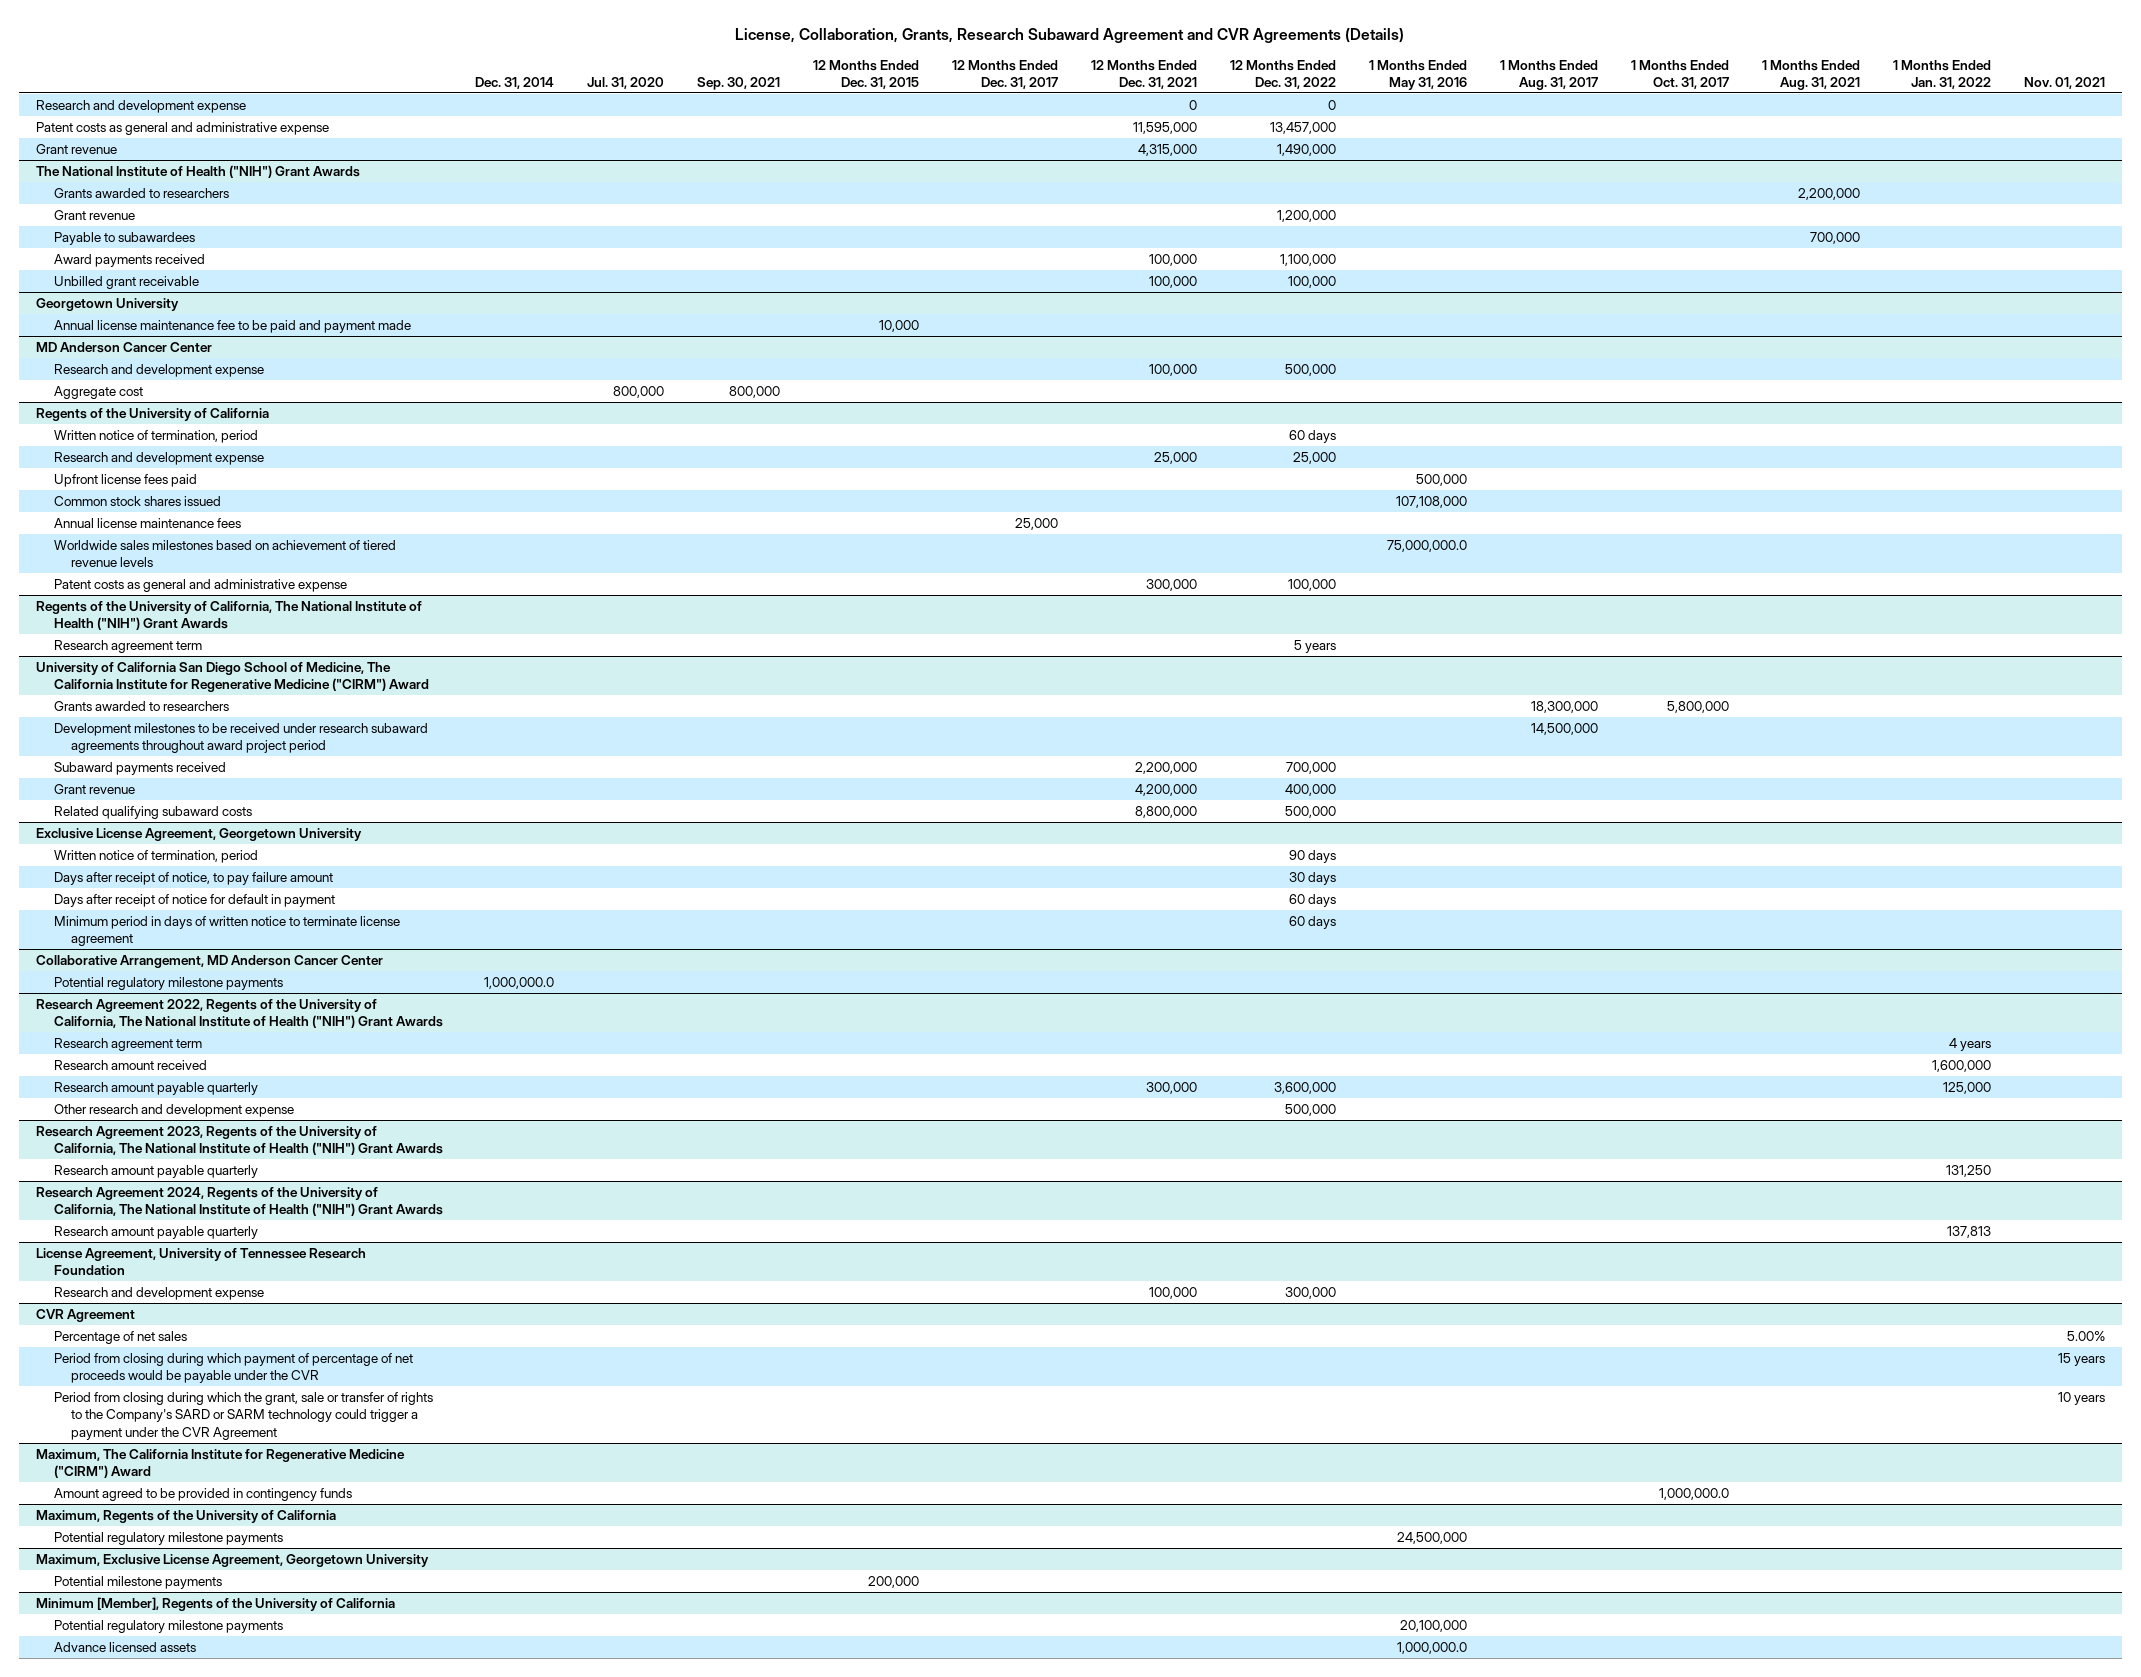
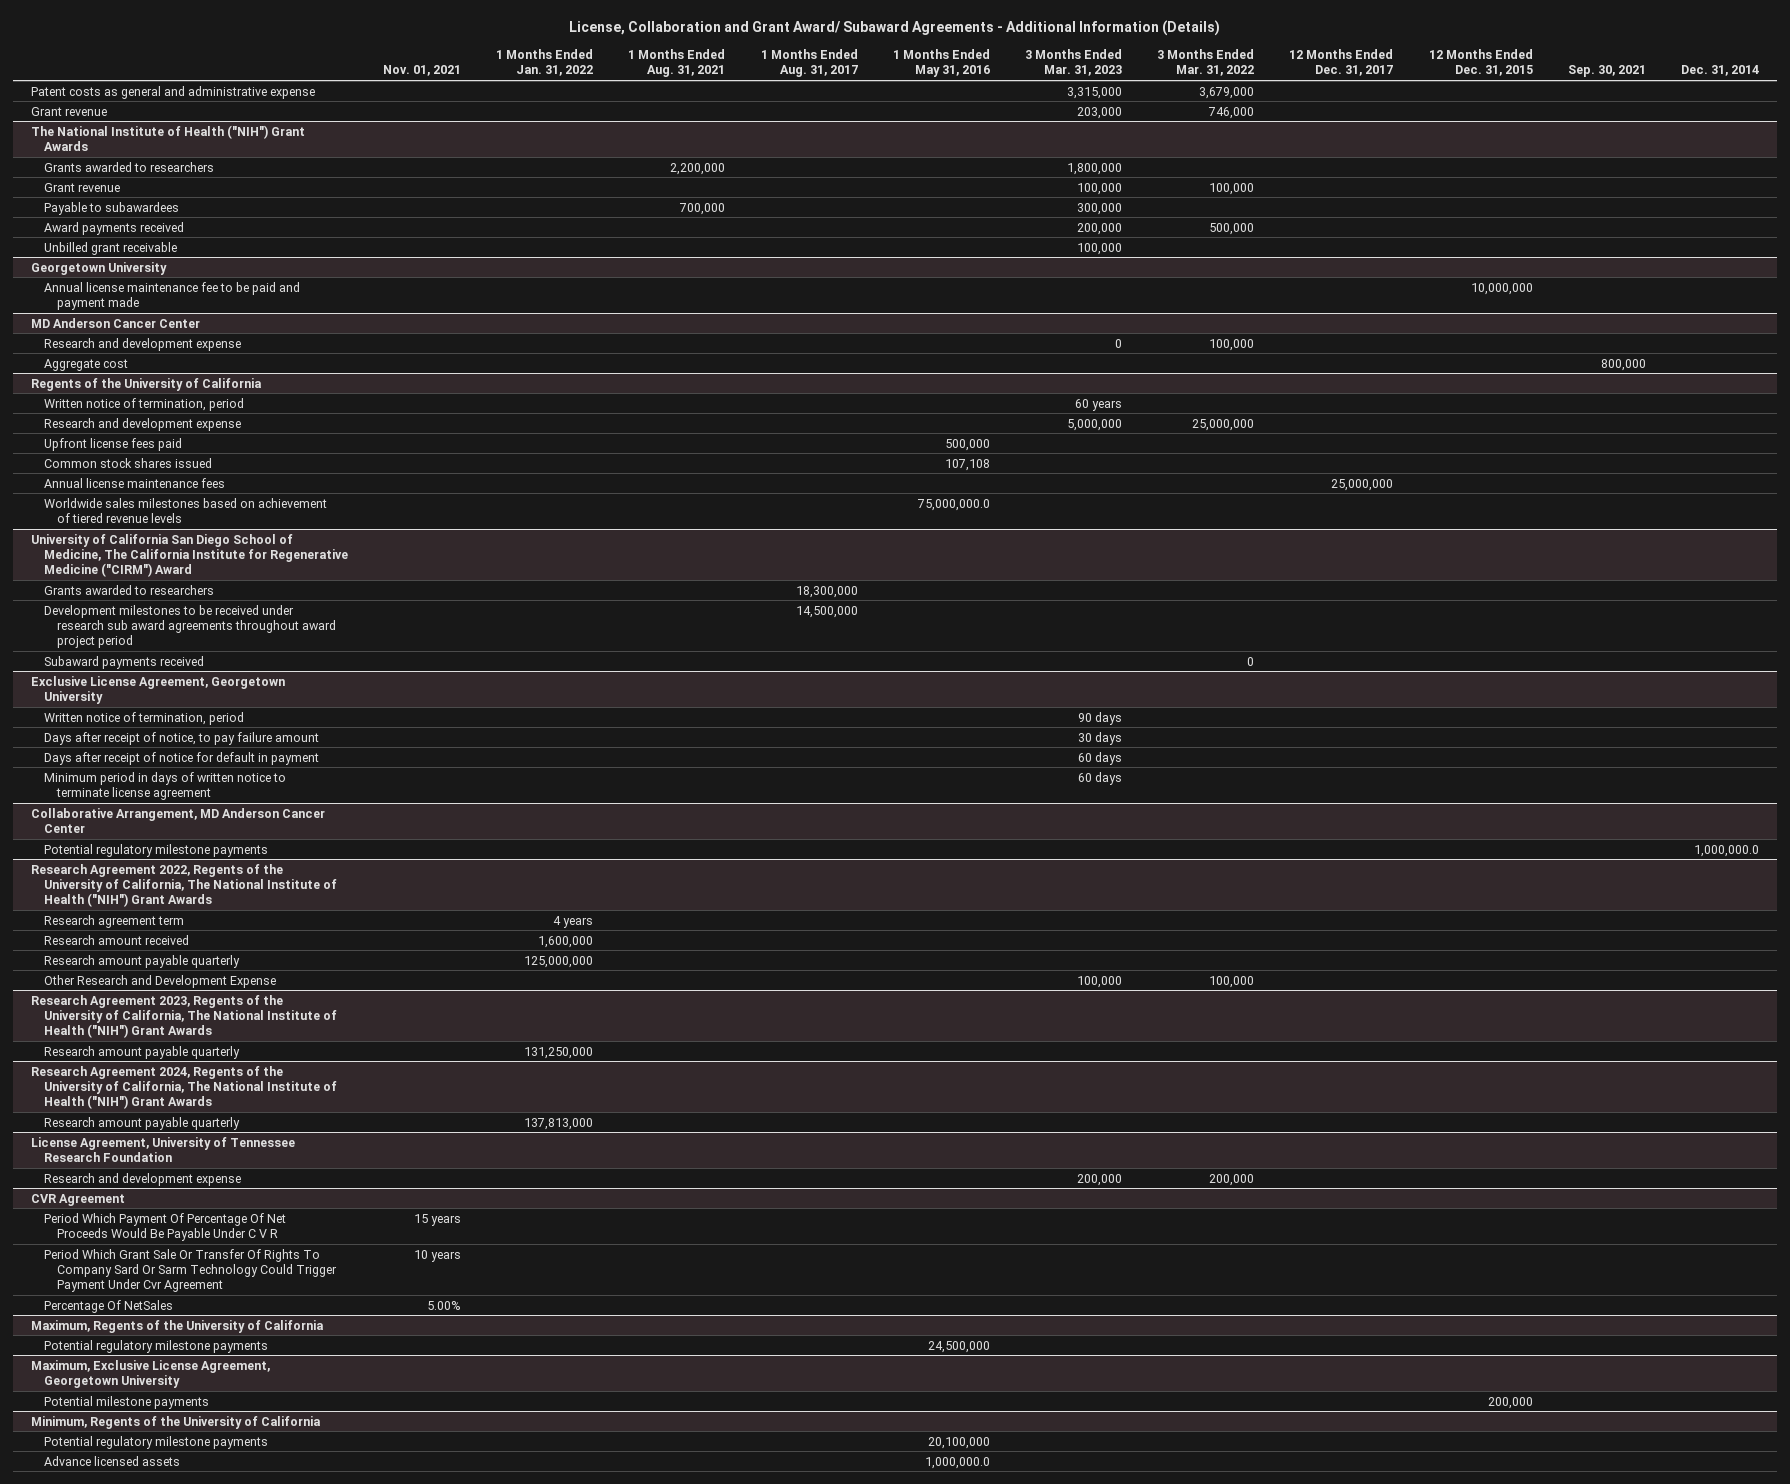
[735,28,1405,44] License, Collaboration, Grants, Research Subaward Agreement and CVR Agreements (Details) -> [568,20,1220,37] License, Collaboration and Grant Award/ Subaward Agreements - Additional Information (Details)
[587,77,665,90] Jul. 31, 2020 -> none
[1091,59,1198,90] 12 Months Ended Dec. 31, 2021 -> none
[1230,59,1337,90] 12 Months Ended Dec. 31, 2022 -> none
[1631,59,1730,90] 1 Months Ended Oct. 31, 2017 -> none
none -> [1025,49,1123,77] 3 Months Ended Mar. 31, 2023
none -> [1157,49,1255,77] 3 Months Ended Mar. 31, 2022
[35,99,246,113] Research and development expense -> none
[879,319,920,332] 10,000 -> [1470,282,1533,295] 10,000,000
[1396,495,1468,508] 107,108,000 -> [944,458,990,471] 107,108
[1015,517,1059,530] 25,000 -> [1331,478,1394,491] 25,000,000
[53,578,347,592] Patent costs as general and administrative expense -> none
[35,600,422,631] Regents of the University of California, The National Institute of Health ("NIH") Grant Awards -> none
[53,639,202,653] Research agreement term -> none
[53,722,428,754] Development milestones to be received under research subaward agreements throughout award project period -> [43,604,337,649] Development milestones to be received under research sub award agreements throughout award project period
[53,783,135,794] Grant revenue -> none
[53,805,252,819] Related qualifying subaward costs -> none
[1943,1081,1992,1094] 125,000 -> [524,955,594,968] 125,000,000
[53,1103,294,1117] Other research and development expense -> [43,974,276,988] Other Research and Development Expense
[1946,1164,1992,1177] 131,250 -> [524,1046,594,1059] 131,250,000
[1947,1225,1992,1238] 137,813 -> [524,1117,594,1130] 137,813,000
[53,1330,187,1344] Percentage of net sales -> none
[35,1448,405,1479] Maximum, The California Institute for Regenerative Medicine ("CIRM") Award -> none
[53,1487,352,1501] Amount agreed to be provided in contingency funds -> none
[53,1352,413,1384] Period from closing during which payment of percentage of net proceeds would be payable under the CVR -> [43,1212,286,1241] Period Which Payment Of Percentage Of Net Proceeds Would Be Payable Under C V R
[53,1391,433,1440] Period from closing during which the grant, sale or transfer of rights to the Company's SARD or SARM technology could trigger a payment under the CVR Agreement -> [43,1248,338,1293] Period Which Grant Sale Or Transfer Of Rights To Company Sard Or Sarm Technology Could Trigger Payment Under Cvr Agreement
none -> [43,1299,173,1313] Percentage Of NetSales
[35,1596,395,1611] Minimum [Member], Regents of the University of California -> [30,1415,321,1429] Minimum, Regents of the University of California

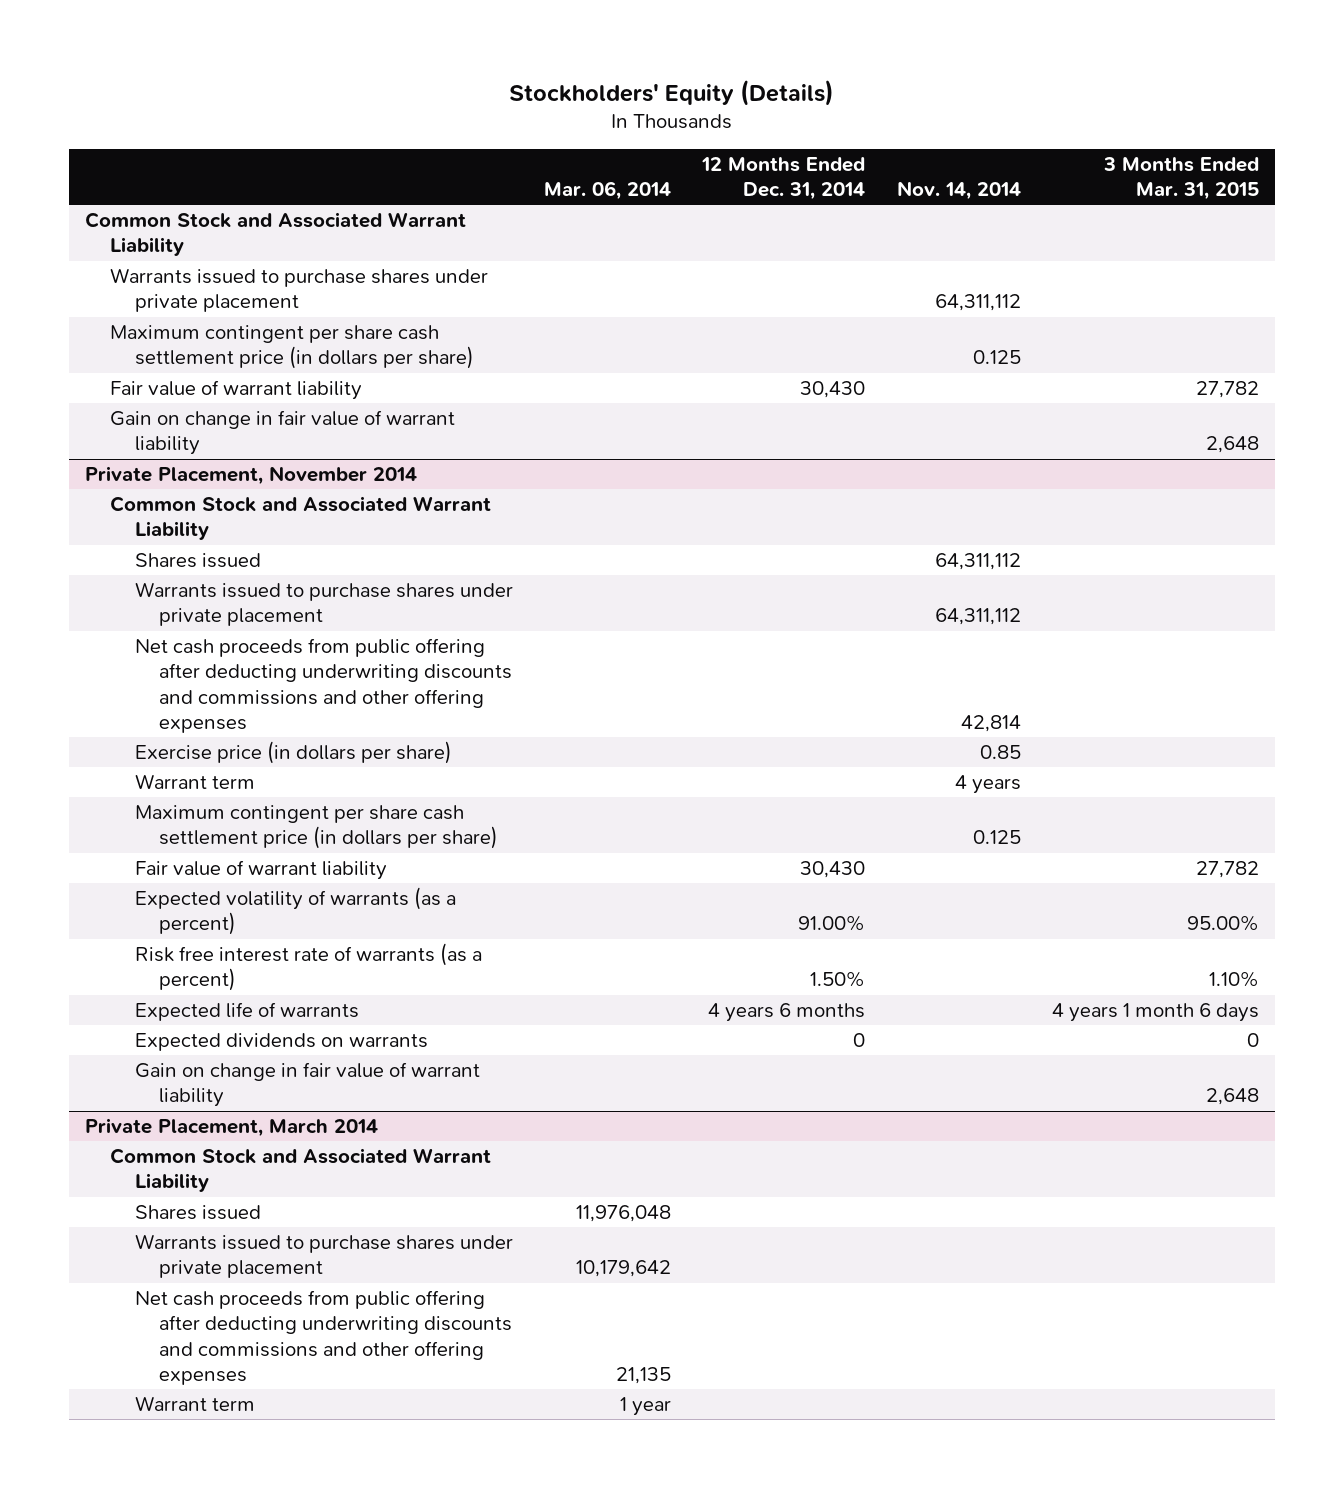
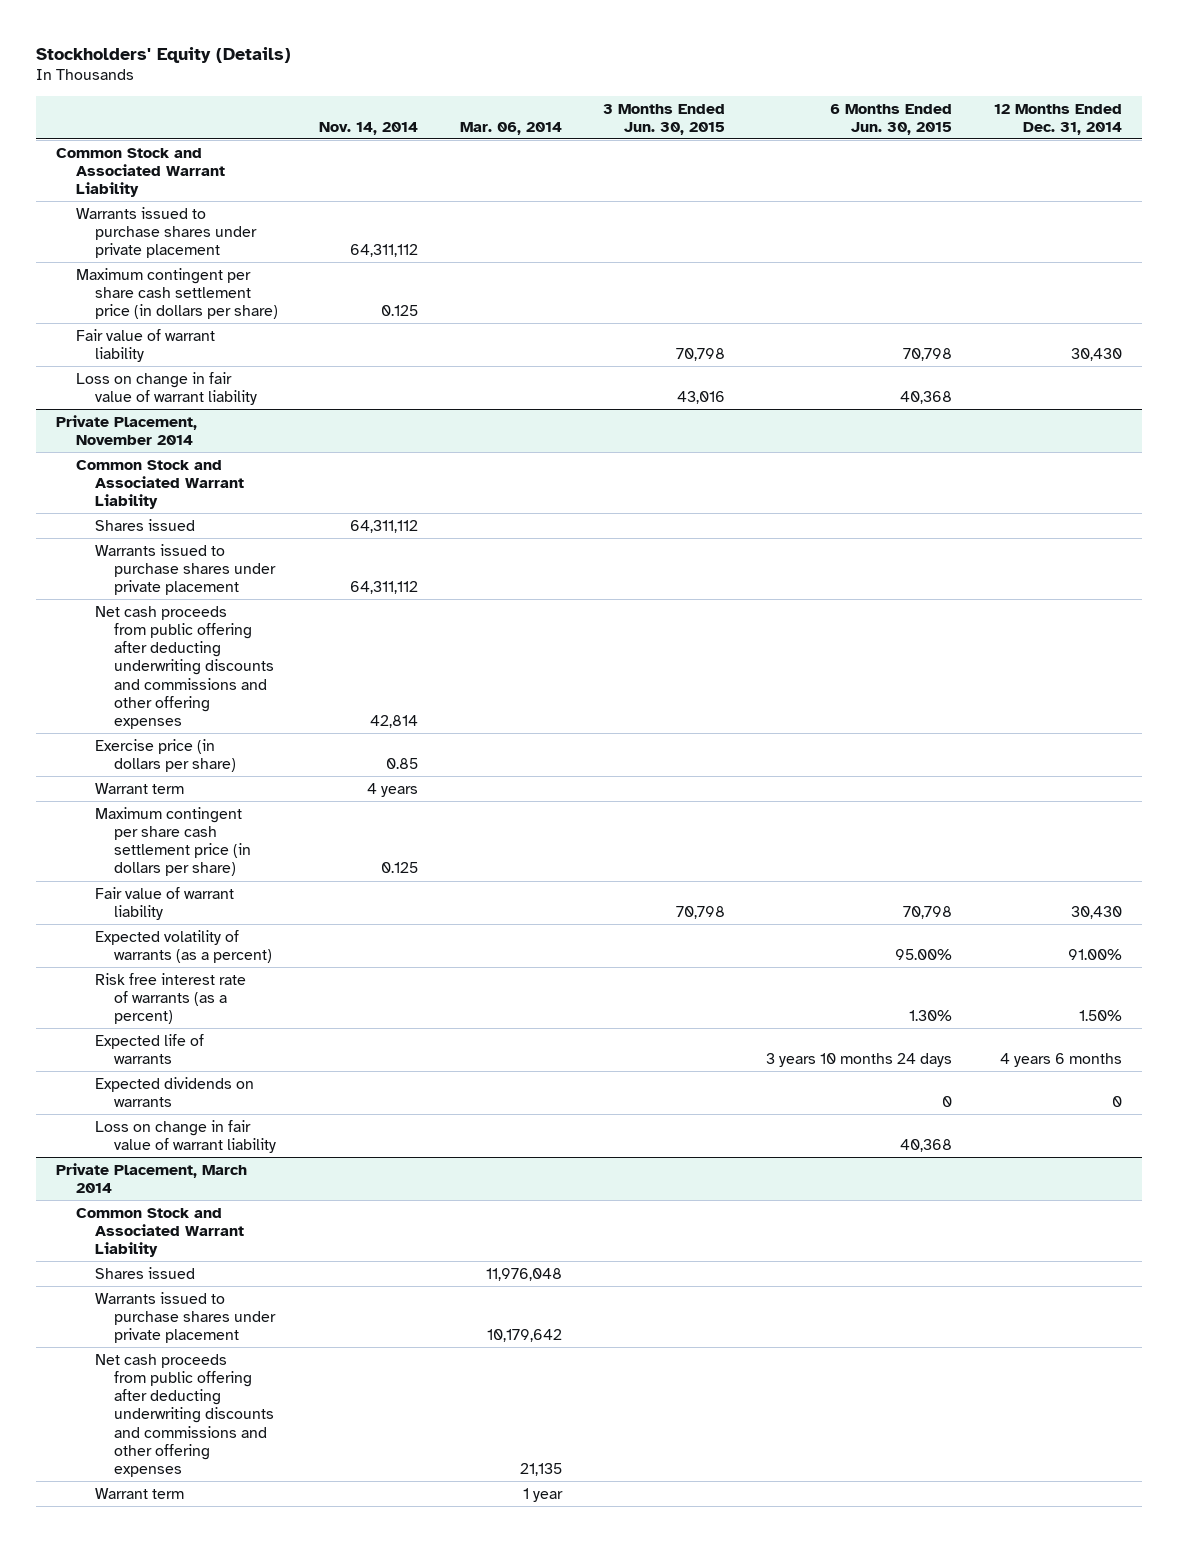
[1103,157,1260,201] 3 Months Ended Mar. 31, 2015 -> none
none -> [602,103,725,135] 3 Months Ended Jun. 30, 2015
none -> [830,103,953,135] 6 Months Ended Jun. 30, 2015
[109,410,455,456] Gain on change in fair value of warrant liability -> [75,371,258,405] Loss on change in fair value of warrant liability
[134,1062,480,1108] Gain on change in fair value of warrant liability -> [95,1119,277,1153] Loss on change in fair value of warrant liability

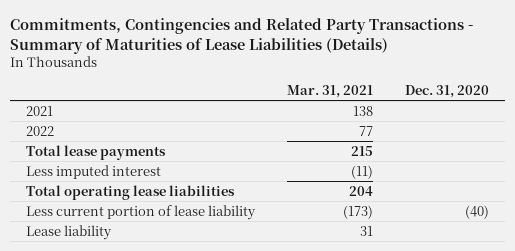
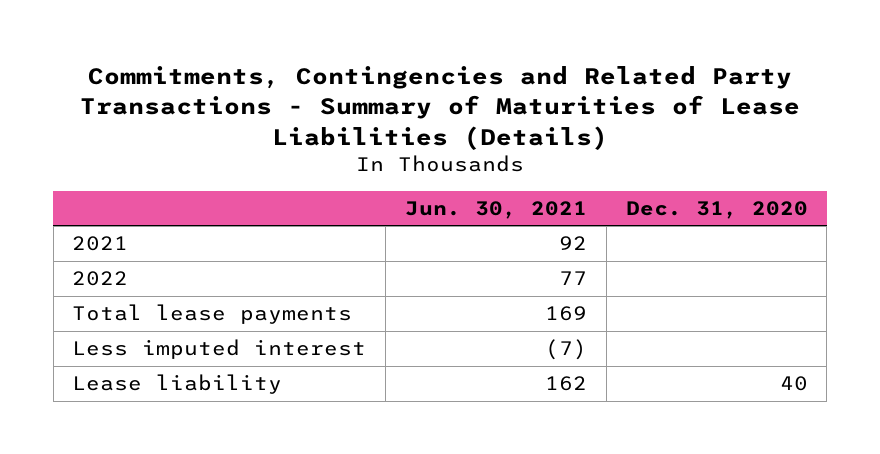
[287,84,374,98] Mar. 31, 2021 -> none
none -> [404,201,587,220] Jun. 30, 2021
[26,184,236,200] Total operating lease liabilities -> none
[26,224,113,240] Lease liability -> none
[26,204,257,220] Less current portion of lease liability -> [72,374,283,395] Lease liability
[464,204,489,219] (40) -> [779,376,808,392] 40

